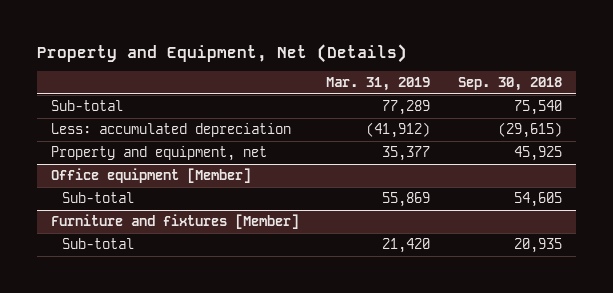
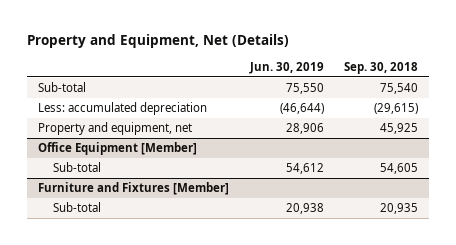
[326,77,431,92] Mar. 31, 2019 -> none
none -> [248,61,324,74] Jun. 30, 2019
[50,168,251,184] Office equipment [Member] -> [37,142,197,156] Office Equipment [Member]
[50,214,299,230] Furniture and fixtures [Member] -> [37,182,229,196] Furniture and Fixtures [Member]

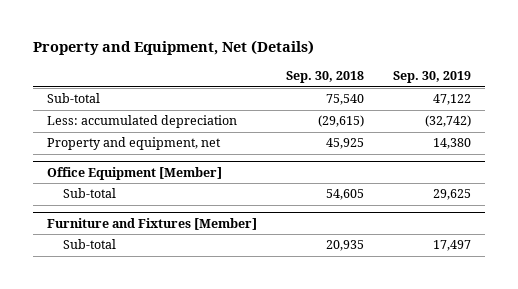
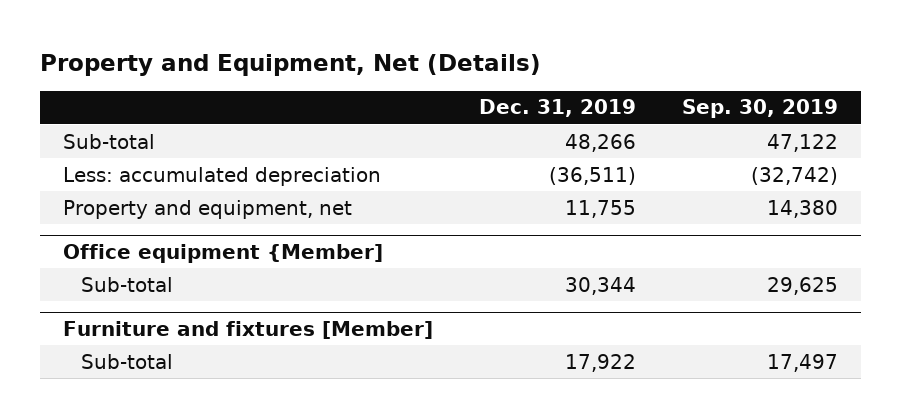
[286,71,365,84] Sep. 30, 2018 -> none
none -> [479,99,637,118] Dec. 31, 2019
[47,166,223,180] Office Equipment [Member] -> [63,244,384,264] Office equipment {Member]
[47,217,258,230] Furniture and Fixtures [Member] -> [63,321,434,340] Furniture and fixtures [Member]

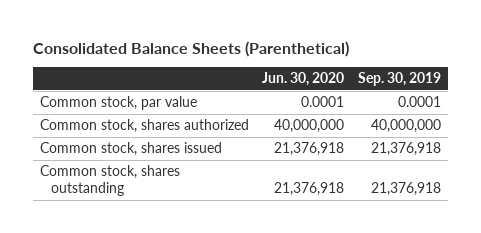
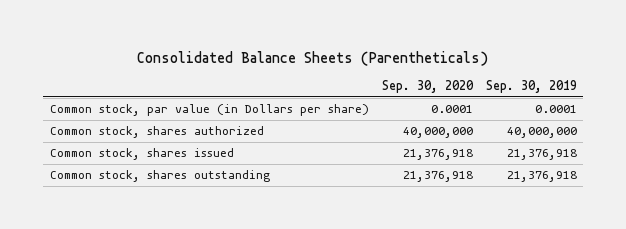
[32,40,349,57] Consolidated Balance Sheets (Parenthetical) -> [137,50,489,66] Consolidated Balance Sheets (Parentheticals)
[262,72,345,87] Jun. 30, 2020 -> none
none -> [381,80,474,94] Sep. 30, 2020
[39,96,197,111] Common stock, par value -> [49,104,369,117] Common stock, par value (in Dollars per share)

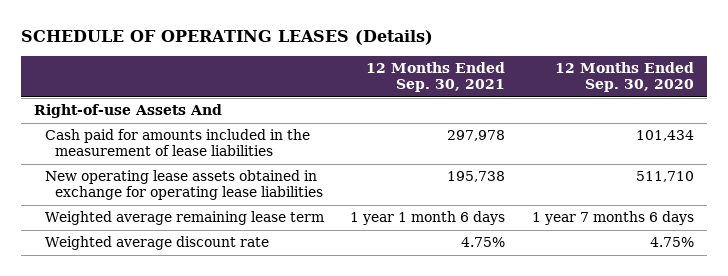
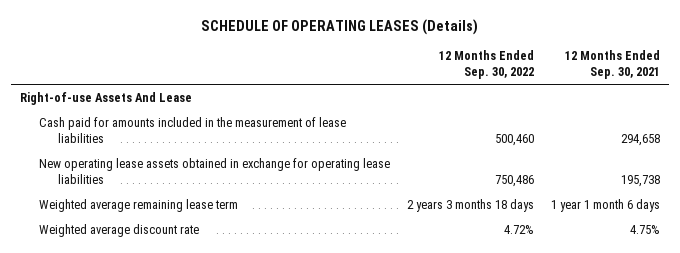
[554,62,694,93] 12 Months Ended Sep. 30, 2020 -> none
none -> [439,50,535,80] 12 Months Ended Sep. 30, 2022
[34,104,223,119] Right-of-use Assets And -> [19,92,192,106] Right-of-use Assets And Lease
[447,130,506,142] 297,978 -> [621,133,661,146] 294,658

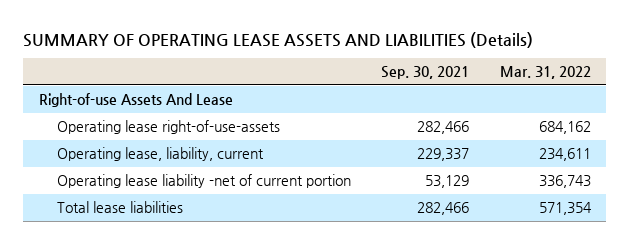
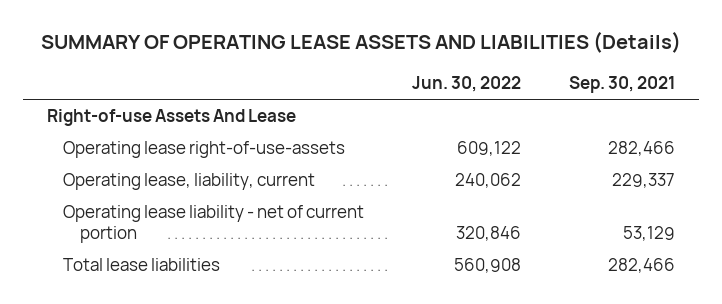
[499,66,591,80] Mar. 31, 2022 -> none
none -> [412,76,522,93] Jun. 30, 2022
[56,174,351,189] Operating lease liability -net of current portion -> [63,205,365,244] Operating lease liability - net of current portion

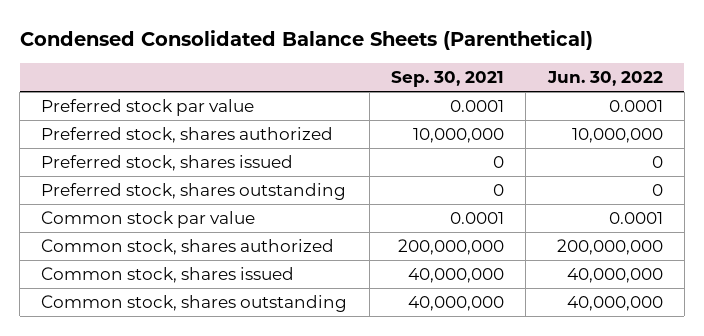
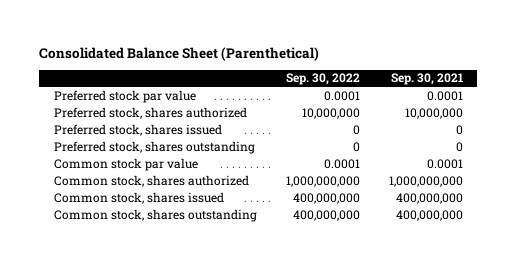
[19,30,593,51] Condensed Consolidated Balance Sheets (Parenthetical) -> [39,46,320,61] Consolidated Balance Sheet (Parenthetical)
[546,71,663,87] Jun. 30, 2022 -> none
none -> [285,73,360,86] Sep. 30, 2022
[397,239,504,256] 200,000,000 -> [388,175,463,187] 1,000,000,000
[407,268,504,284] 40,000,000 -> [395,192,463,204] 400,000,000
[407,296,504,312] 40,000,000 -> [395,209,463,221] 400,000,000

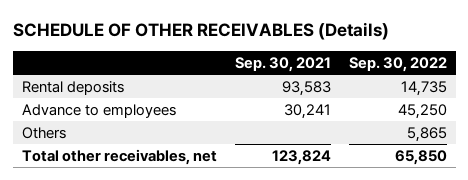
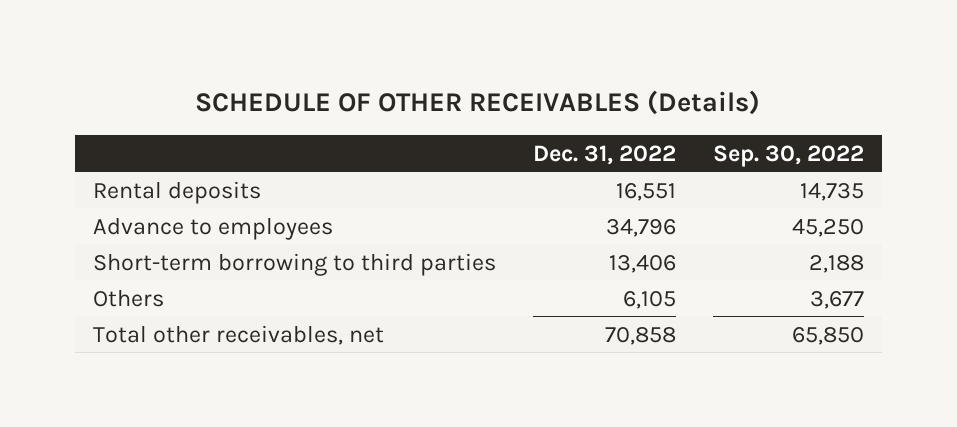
[234,57,331,73] Sep. 30, 2021 -> none
none -> [532,144,676,165] Dec. 31, 2022
none -> [93,252,497,276] Short-term borrowing to third parties
[406,126,447,142] 5,865 -> [809,290,864,309] 3,677

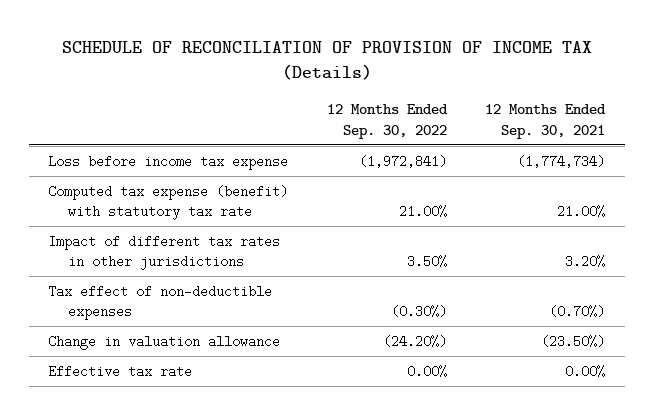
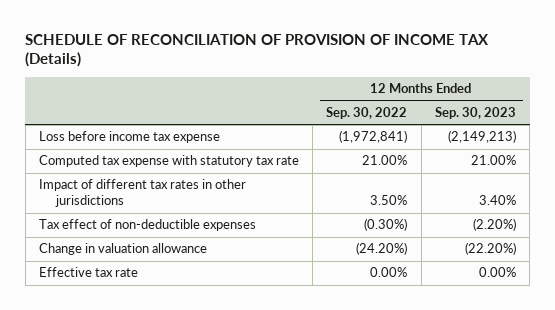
[485,103,607,139] 12 Months Ended Sep. 30, 2021 -> none
none -> [434,106,516,119] Sep. 30, 2023
[47,184,288,221] Computed tax expense (benefit) with statutory tax rate -> [38,155,299,168] Computed tax expense with statutory tax rate

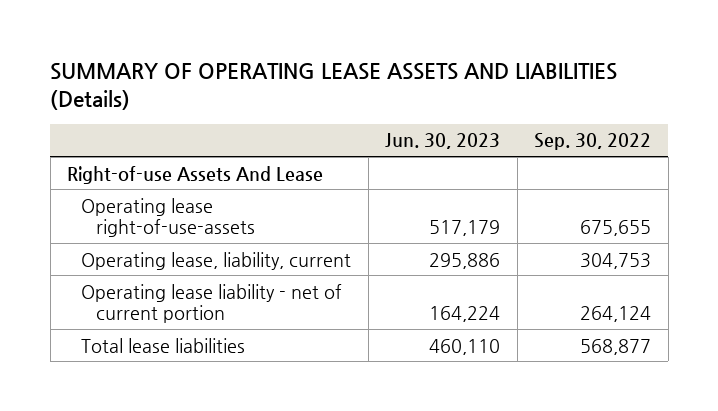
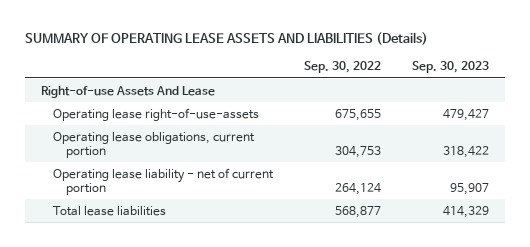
[385,133,501,150] Jun. 30, 2023 -> none
none -> [412,61,490,74] Sep. 30, 2023
[81,251,352,270] Operating lease, liability, current -> [53,131,256,158] Operating lease obligations, current portion

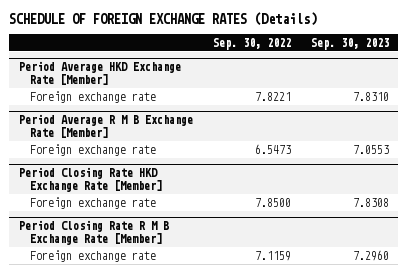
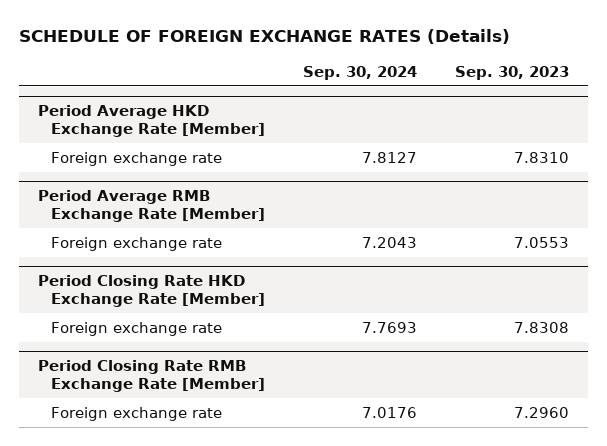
[212,37,291,50] Sep. 30, 2022 -> none
none -> [303,65,418,80] Sep. 30, 2024
[19,114,194,138] Period Average R M B Exchange Rate [Member] -> [38,190,265,223] Period Average RMB Exchange Rate [Member]
[19,220,170,245] Period Closing Rate R M B Exchange Rate [Member] -> [38,360,265,393] Period Closing Rate RMB Exchange Rate [Member]

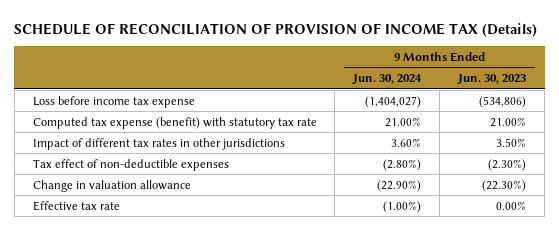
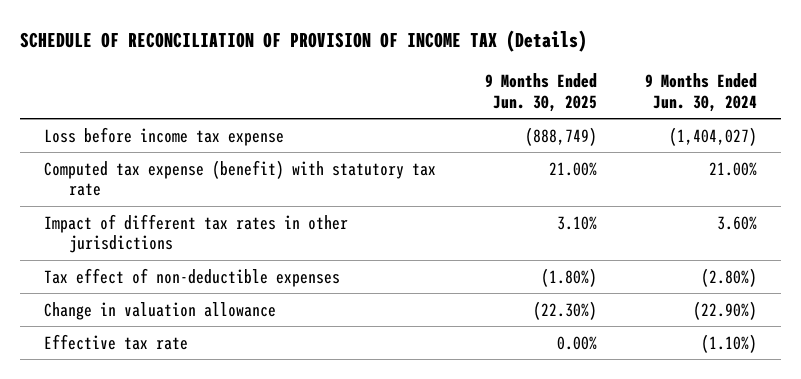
[457,74,527,86] Jun. 30, 2023 -> none
none -> [484,72,597,112] 9 Months Ended Jun. 30, 2025
[383,200,422,213] (1.00%) -> [701,333,758,353] (1.10%)

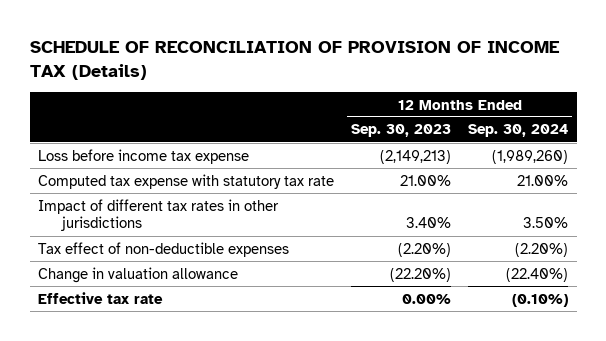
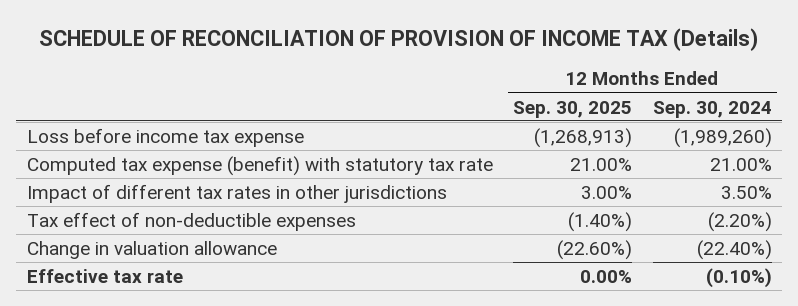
[351,124,452,138] Sep. 30, 2023 -> none
none -> [513,100,633,118] Sep. 30, 2025
[38,173,335,189] Computed tax expense with statutory tax rate -> [26,155,493,176] Computed tax expense (benefit) with statutory tax rate

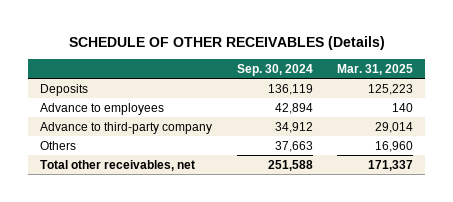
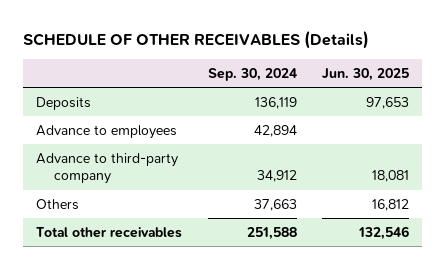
[337,63,414,75] Mar. 31, 2025 -> none
none -> [322,67,410,81] Jun. 30, 2025
[40,159,196,171] Total other receivables, net -> [36,226,183,238] Total other receivables

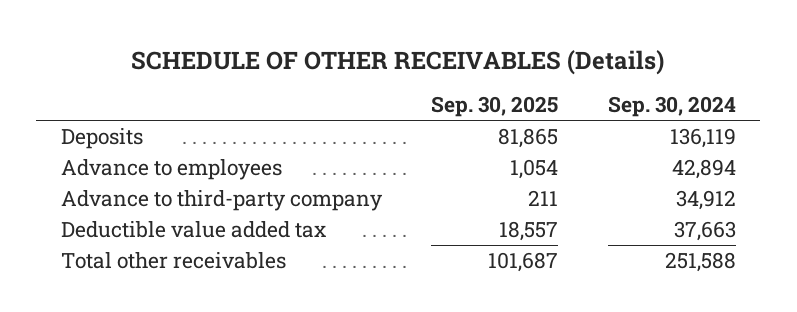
[322,67,410,81] Jun. 30, 2025 -> none
none -> [431,96,559,118] Sep. 30, 2025
[36,198,80,210] Others -> [61,221,327,239] Deductible value added tax

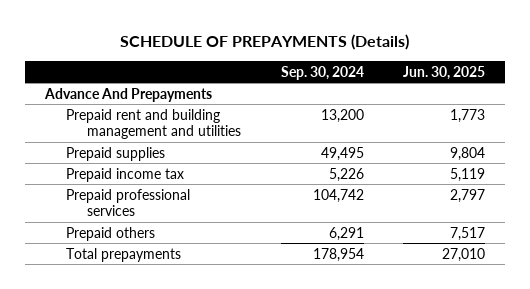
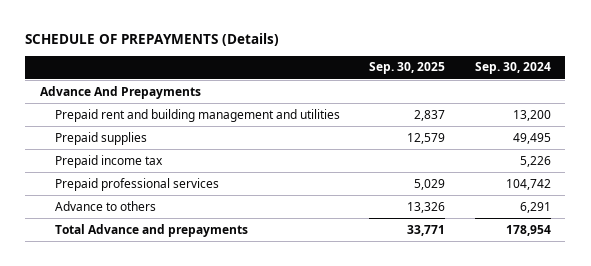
[402,65,485,80] Jun. 30, 2025 -> none
none -> [369,62,446,75] Sep. 30, 2025
[65,226,155,241] Prepaid others -> [55,200,157,211] Advance to others
[65,247,181,262] Total prepayments -> [55,223,249,237] Total Advance and prepayments

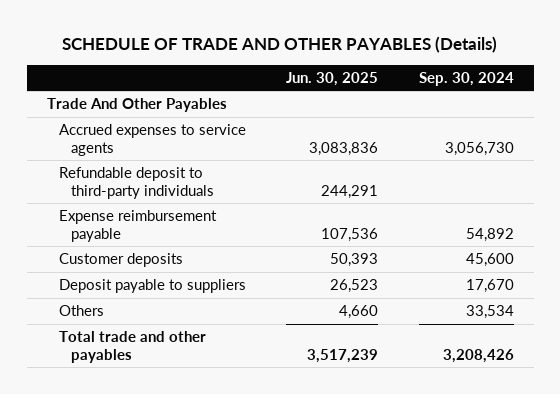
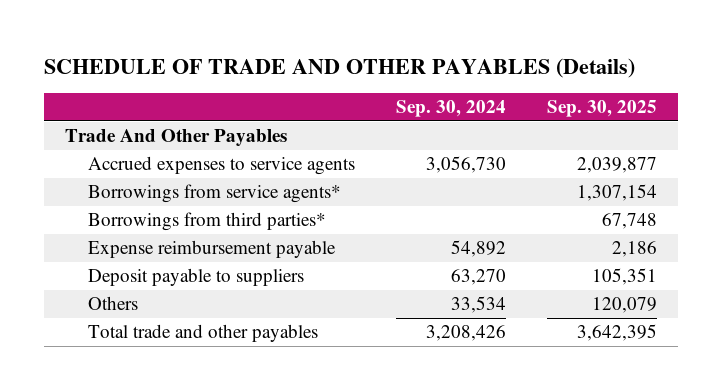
[286,71,379,86] Jun. 30, 2025 -> none
none -> [547,100,658,118] Sep. 30, 2025
[58,167,214,199] Refundable deposit to third-party individuals -> none
none -> [88,184,342,204] Borrowings from service agents*
none -> [88,212,327,232] Borrowings from third parties*
[58,253,183,268] Customer deposits -> none
[465,279,514,294] 17,670 -> [451,269,507,286] 63,270

